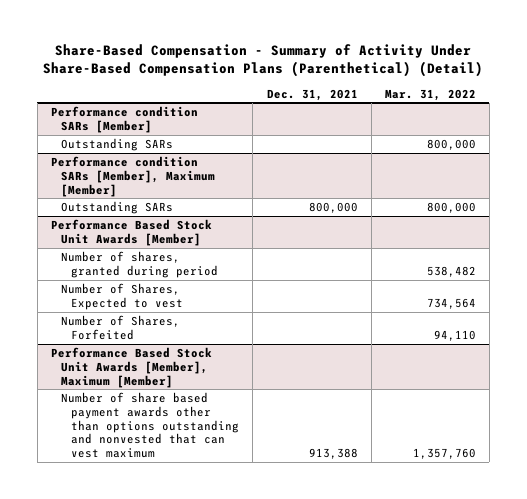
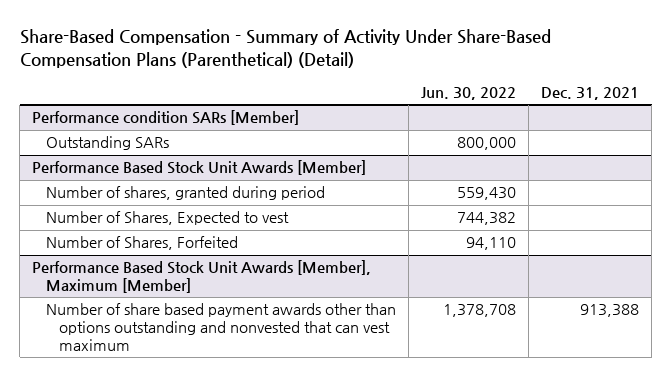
[384,88,476,101] Mar. 31, 2022 -> none
none -> [420,86,516,100] Jun. 30, 2022
[50,155,216,197] Performance condition SARs [Member], Maximum [Member] -> none
[61,200,174,214] Outstanding SARs -> none

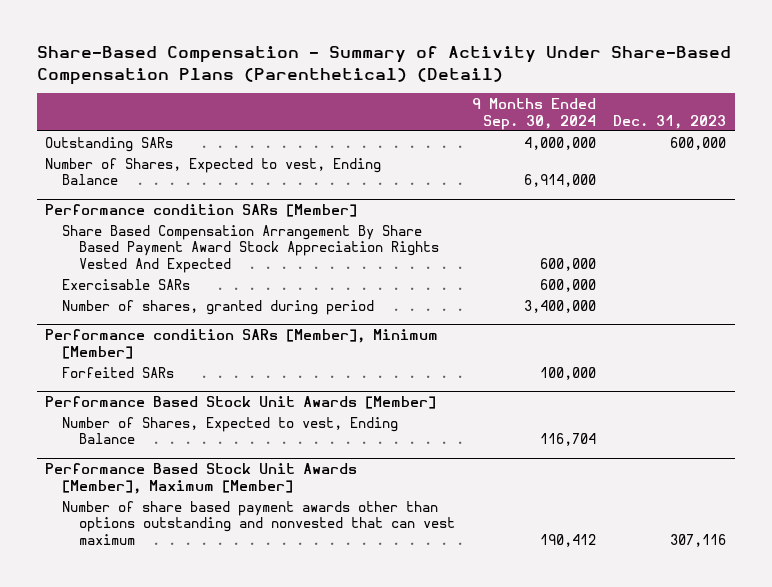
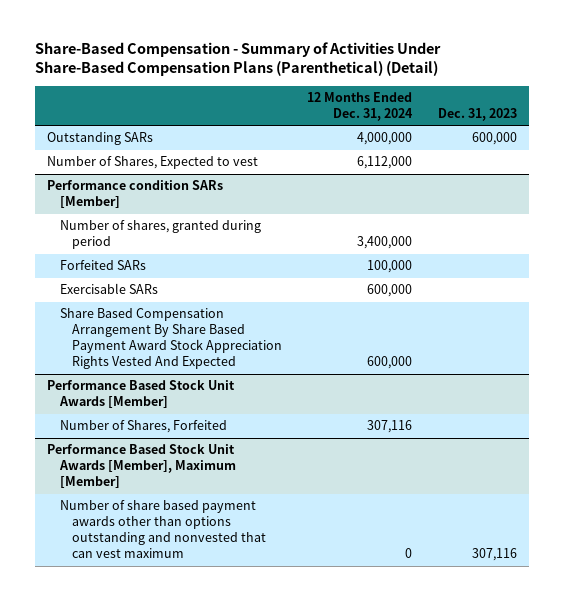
[36,46,731,85] Share-Based Compensation - Summary of Activity Under Share-Based Compensation Plans (Parenthetical) (Detail) -> [34,41,441,77] Share-Based Compensation - Summary of Activities Under Share-Based Compensation Plans (Parenthetical) (Detail)
[472,97,597,130] 9 Months Ended Sep. 30, 2024 -> none
none -> [307,91,414,122] 12 Months Ended Dec. 31, 2024
[45,157,382,186] Number of Shares, Expected to vest, Ending Balance -> [47,156,259,170] Number of Shares, Expected to vest
[45,329,439,359] Performance condition SARs [Member], Minimum [Member] -> none
[62,366,175,378] Forfeited SARs -> none
none -> [59,260,146,271] Forfeited SARs
[62,278,191,290] Exercisable SARs -> [59,283,158,295] Exercisable SARs
[62,224,440,274] Share Based Compensation Arrangement By Share Based Payment Award Stock Appreciation Rights Vested And Expected -> [59,308,283,370] Share Based Compensation Arrangement By Share Based Payment Award Stock Appreciation Rights Vested And Expected
[62,416,399,445] Number of Shares, Expected to vest, Ending Balance -> none
none -> [59,420,227,434] Number of Shares, Forfeited

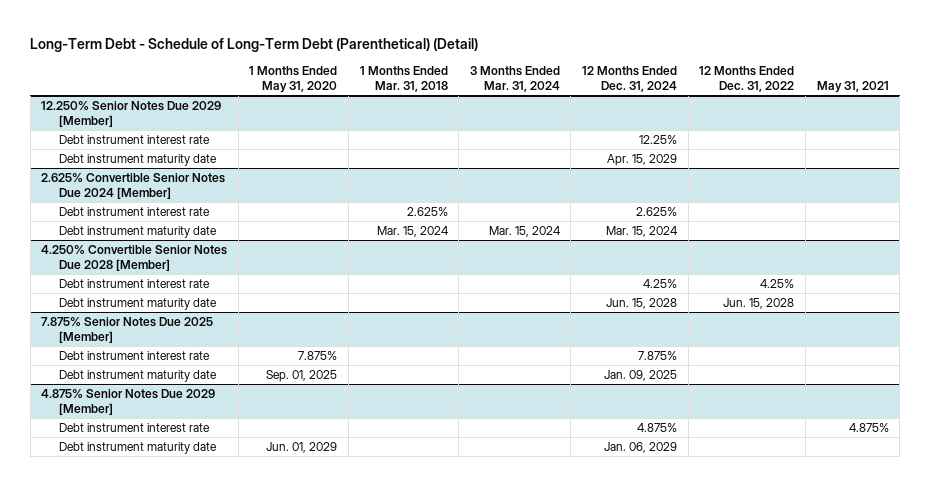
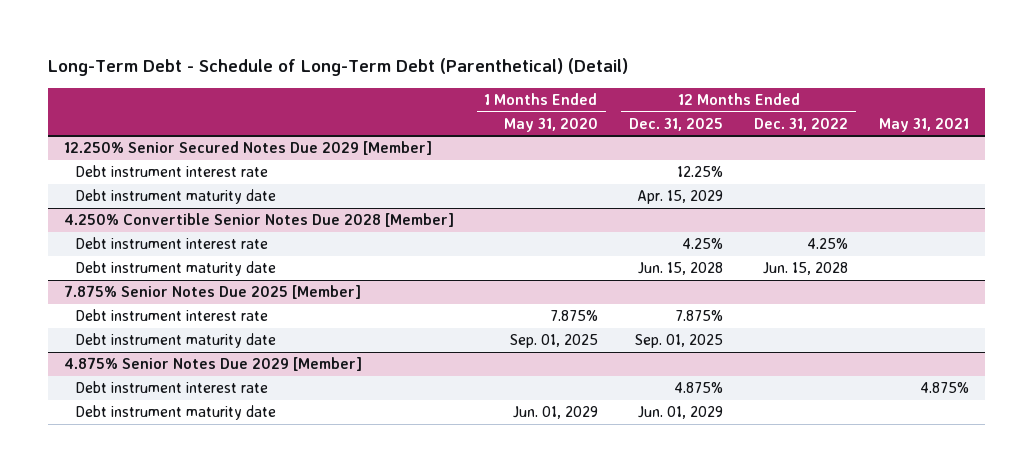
[359,66,448,92] 1 Months Ended Mar. 31, 2018 -> none
[469,66,560,92] 3 Months Ended Mar. 31, 2024 -> none
[582,66,678,92] 12 Months Ended Dec. 31, 2024 -> none
none -> [629,117,724,131] Dec. 31, 2025
[41,101,222,127] 12.250% Senior Notes Due 2029 [Member] -> [63,141,432,156] 12.250% Senior Secured Notes Due 2029 [Member]
[41,173,226,199] 2.625% Convertible Senior Notes Due 2024 [Member] -> none
[58,207,210,217] Debt instrument interest rate -> none
[58,226,217,239] Debt instrument maturity date -> none

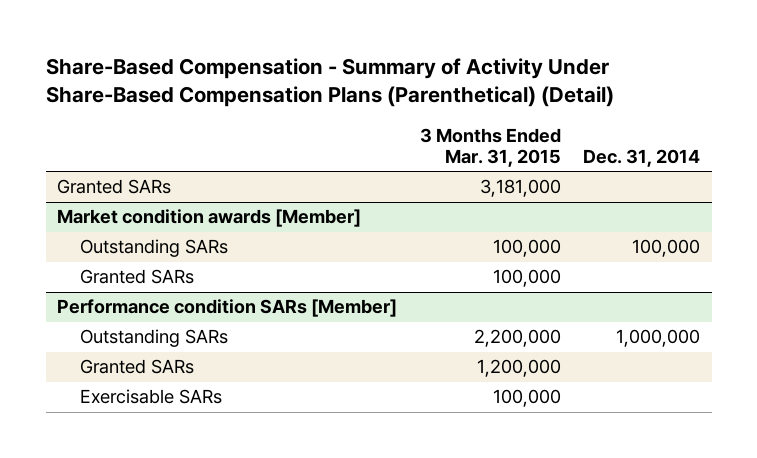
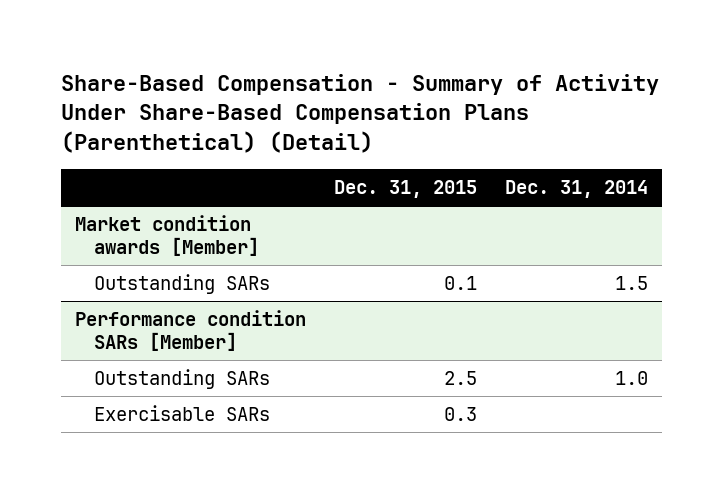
[419,127,561,168] 3 Months Ended Mar. 31, 2015 -> none
none -> [333,180,477,199] Dec. 31, 2015
[56,179,171,195] Granted SARs -> none
[79,269,194,285] Granted SARs -> none
[632,239,701,258] 100,000 -> [614,275,648,290] 1.5
[79,359,194,375] Granted SARs -> none
[616,329,701,348] 1,000,000 -> [614,370,648,385] 1.0

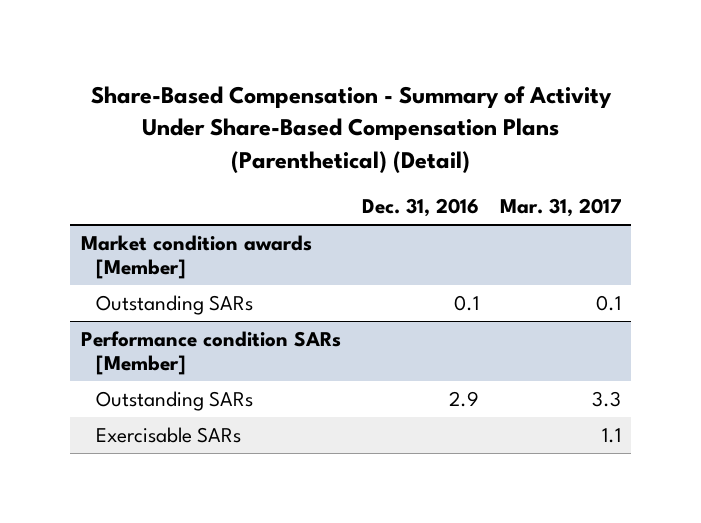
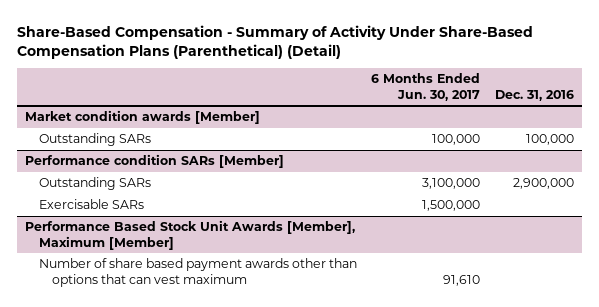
[499,198,621,218] Mar. 31, 2017 -> none
none -> [371,73,481,101] 6 Months Ended Jun. 30, 2017
[453,294,479,311] 0.1 -> [526,134,575,146] 100,000
[448,390,479,407] 2.9 -> [513,178,575,190] 2,900,000
none -> [24,220,355,250] Performance Based Stock Unit Awards [Member], Maximum [Member]
none -> [38,258,357,287] Number of share based payment awards other than options that can vest maximum

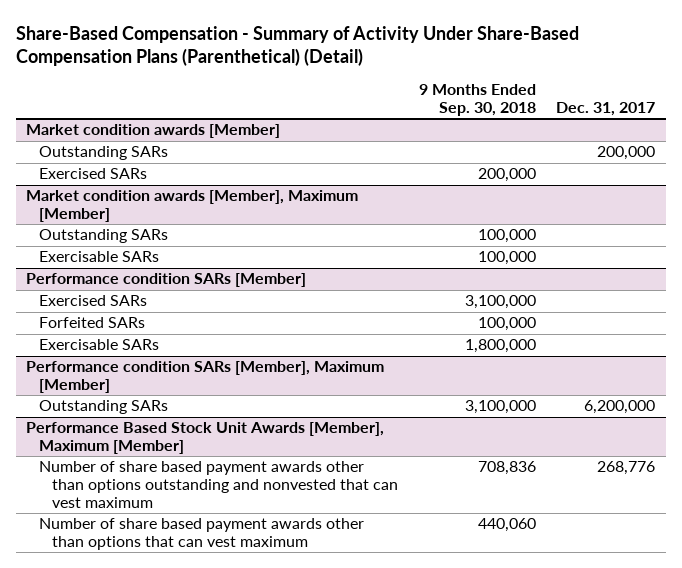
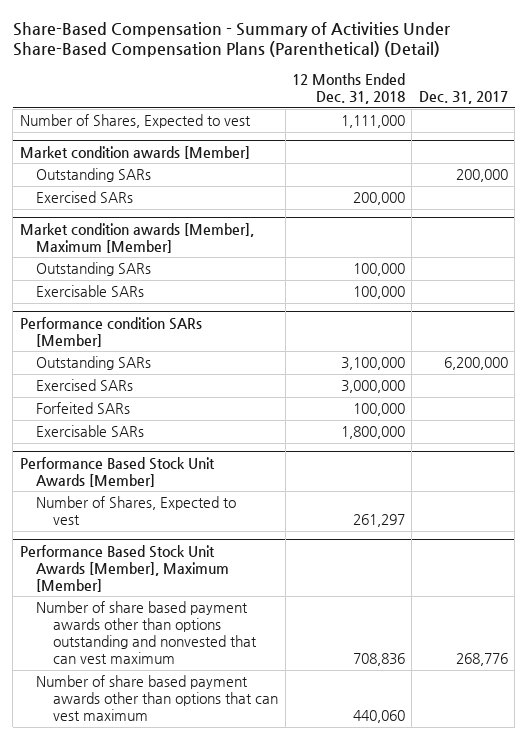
[15,25,579,67] Share-Based Compensation - Summary of Activity Under Share-Based Compensation Plans (Parenthetical) (Detail) -> [12,21,450,58] Share-Based Compensation - Summary of Activities Under Share-Based Compensation Plans (Parenthetical) (Detail)
[418,83,536,116] 9 Months Ended Sep. 30, 2018 -> none
none -> [292,73,406,105] 12 Months Ended Dec. 31, 2018
none -> [19,114,251,129] Number of Shares, Expected to vest
none -> [36,356,152,371] Outstanding SARs
[26,361,385,394] Performance condition SARs [Member], Maximum [Member] -> none
[39,400,169,415] Outstanding SARs -> none
none -> [19,456,215,487] Performance Based Stock Unit Awards [Member]
none -> [36,496,237,526] Number of Shares, Expected to vest

